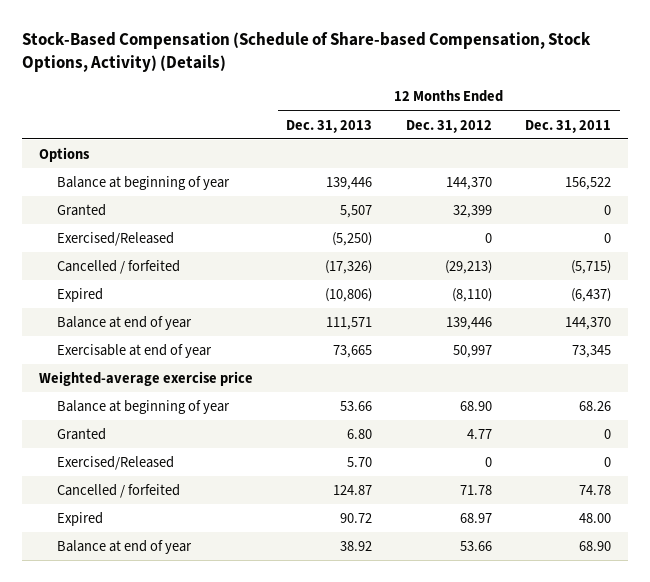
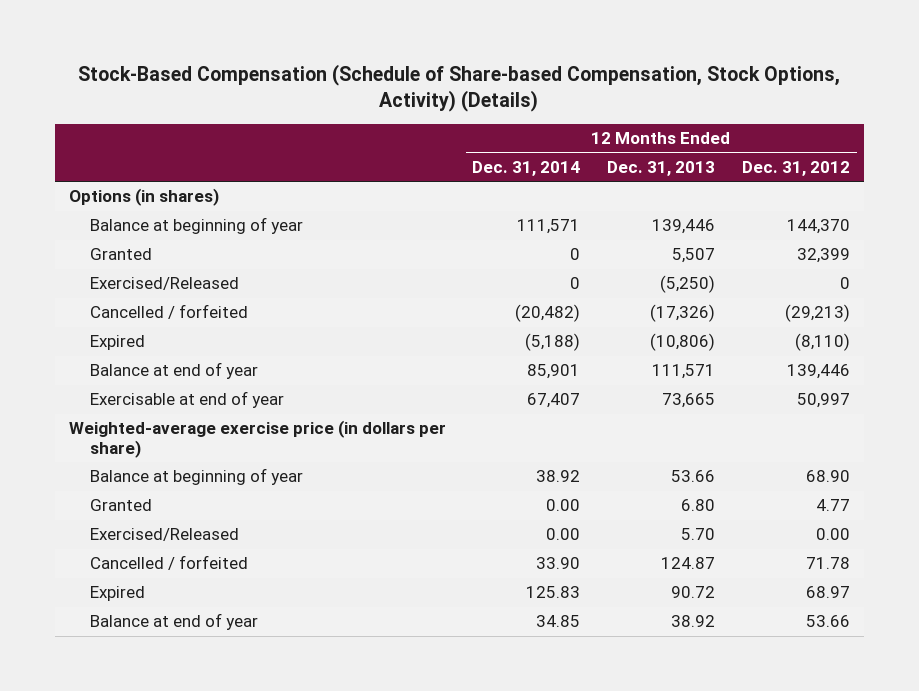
[525,119,612,133] Dec. 31, 2011 -> none
none -> [472,160,581,176] Dec. 31, 2014
[38,146,90,162] Options -> [68,188,219,207] Options (in shares)
[38,370,253,386] Weighted-average exercise price -> [68,420,446,458] Weighted-average exercise price (in dollars per share)
[484,456,492,467] 0 -> [816,528,851,541] 0.00

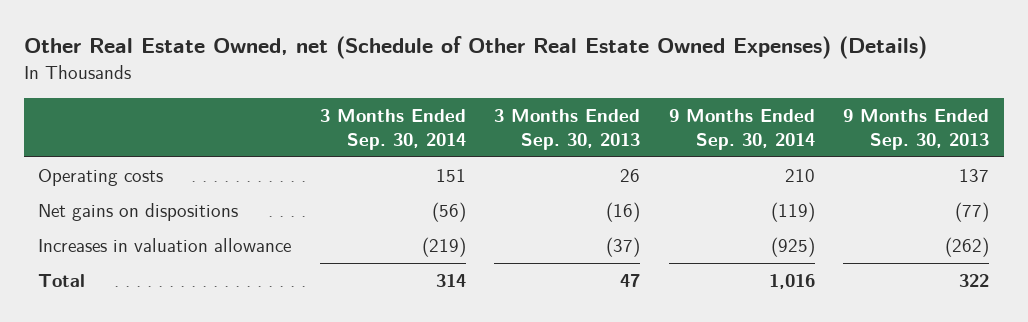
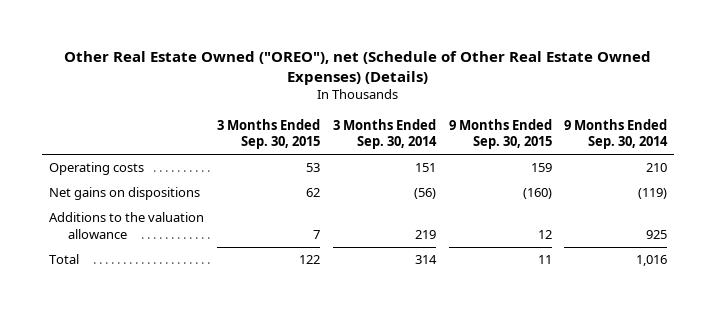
[24,36,928,60] Other Real Estate Owned, net (Schedule of Other Real Estate Owned Expenses) (Details) -> [64,51,652,86] Other Real Estate Owned ("OREO"), net (Schedule of Other Real Estate Owned Expenses) (Details)
[494,108,641,150] 3 Months Ended Sep. 30, 2013 -> none
[843,108,990,150] 9 Months Ended Sep. 30, 2013 -> none
none -> [216,118,320,150] 3 Months Ended Sep. 30, 2015
none -> [448,118,552,150] 9 Months Ended Sep. 30, 2015
[38,238,292,253] Increases in valuation allowance -> [48,212,204,239] Additions to the valuation allowance
[421,237,466,258] (219) -> [414,229,436,239] 219
[770,237,815,258] (925) -> [646,229,668,239] 925

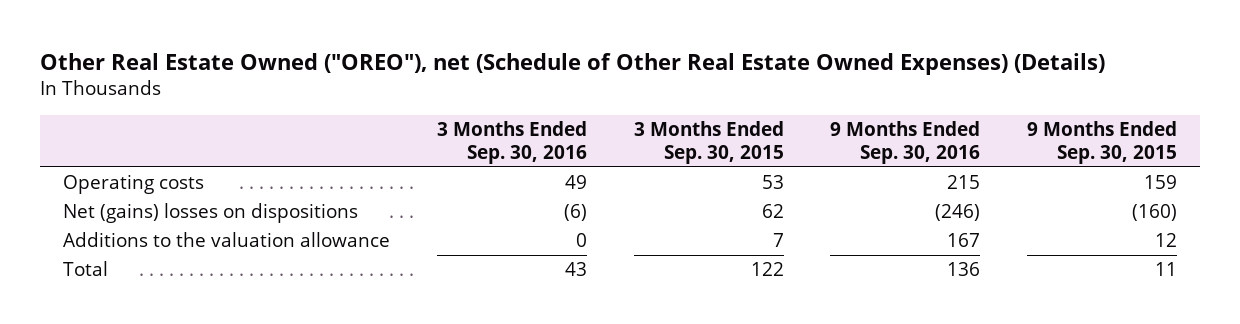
[332,118,437,150] 3 Months Ended Sep. 30, 2014 -> none
[564,118,669,150] 9 Months Ended Sep. 30, 2014 -> none
none -> [437,120,588,164] 3 Months Ended Sep. 30, 2016
none -> [830,120,981,164] 9 Months Ended Sep. 30, 2016
[48,187,200,201] Net gains on dispositions -> [63,203,359,224] Net (gains) losses on dispositions

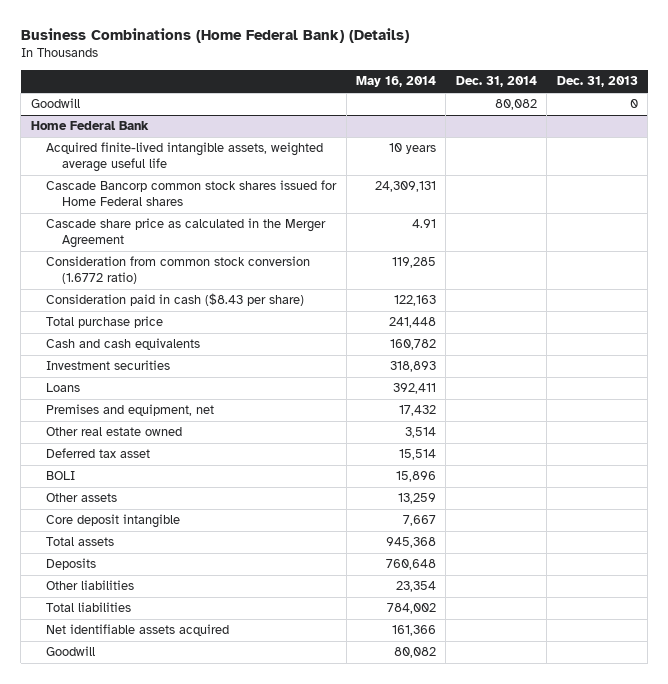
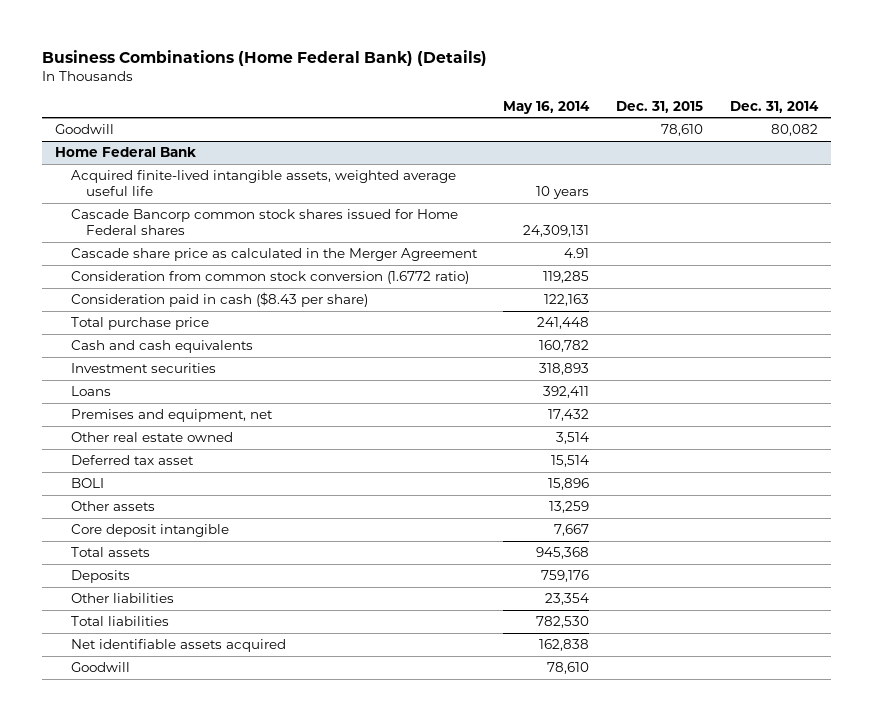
[556,76,638,88] Dec. 31, 2013 -> none
none -> [615,100,703,113] Dec. 31, 2015
[386,559,437,571] 760,648 -> [541,570,590,583] 759,176
[387,603,437,615] 784,002 -> [536,616,590,629] 782,530
[392,625,437,637] 161,366 -> [539,639,590,652] 162,838
[394,647,437,659] 80,082 -> [547,662,590,675] 78,610

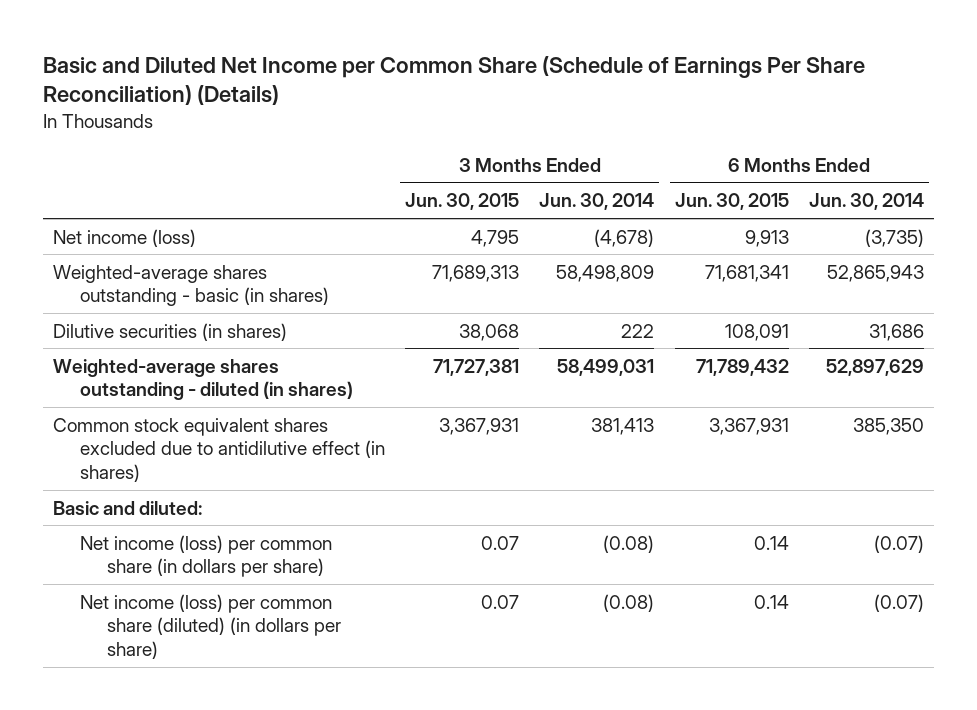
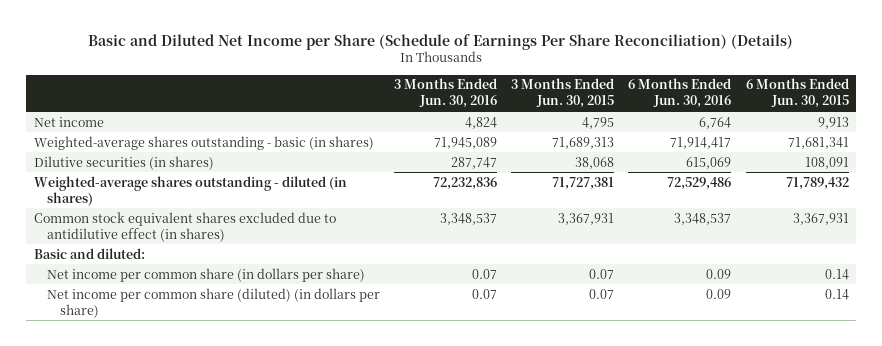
[43,55,866,106] Basic and Diluted Net Income per Common Share (Schedule of Earnings Per Share Reconciliation) (Details) -> [88,33,794,50] Basic and Diluted Net Income per Share (Schedule of Earnings Per Share Reconciliation) (Details)
[539,193,655,211] Jun. 30, 2014 -> none
[808,193,924,211] Jun. 30, 2014 -> none
none -> [394,78,498,109] 3 Months Ended Jun. 30, 2016
none -> [628,78,732,109] 6 Months Ended Jun. 30, 2016
[53,228,197,247] Net income (loss) -> [33,116,104,127] Net income
[80,534,333,578] Net income (loss) per common share (in dollars per share) -> [46,267,365,282] Net income per common share (in dollars per share)
[80,593,341,660] Net income (loss) per common share (diluted) (in dollars per share) -> [46,287,380,318] Net income per common share (diluted) (in dollars per share)

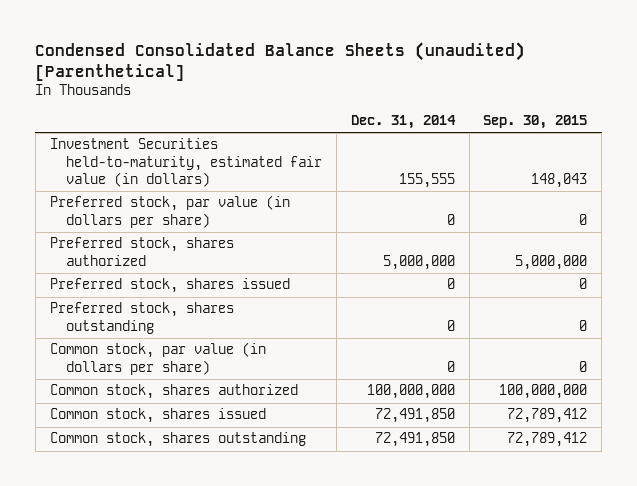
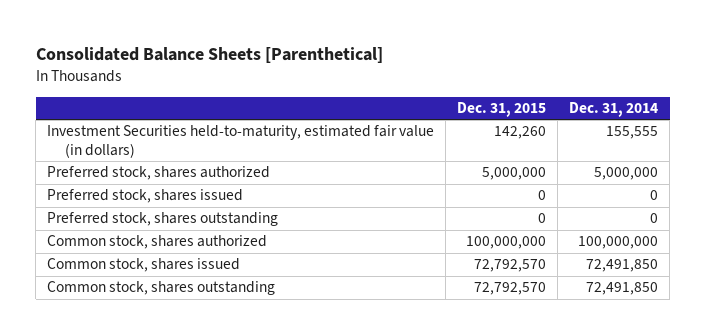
[35,42,526,82] Condensed Consolidated Balance Sheets (unaudited) [Parenthetical] -> [35,46,383,63] Consolidated Balance Sheets [Parenthetical]
[483,115,588,130] Sep. 30, 2015 -> none
none -> [457,102,547,118] Dec. 31, 2015
[49,195,290,228] Preferred stock, par value (in dollars per share) -> none
[49,342,266,375] Common stock, par value (in dollars per share) -> none

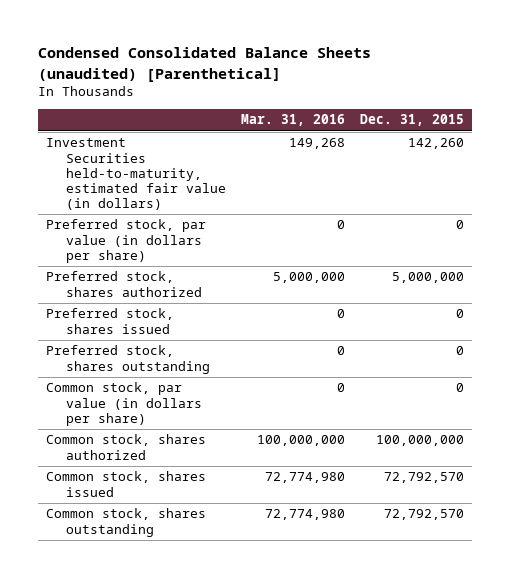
[35,46,383,63] Consolidated Balance Sheets [Parenthetical] -> [38,47,372,82] Condensed Consolidated Balance Sheets (unaudited) [Parenthetical]
[569,102,659,118] Dec. 31, 2014 -> none
none -> [241,114,346,127] Mar. 31, 2016
none -> [45,219,206,263] Preferred stock, par value (in dollars per share)
none -> [45,382,203,426] Common stock, par value (in dollars per share)

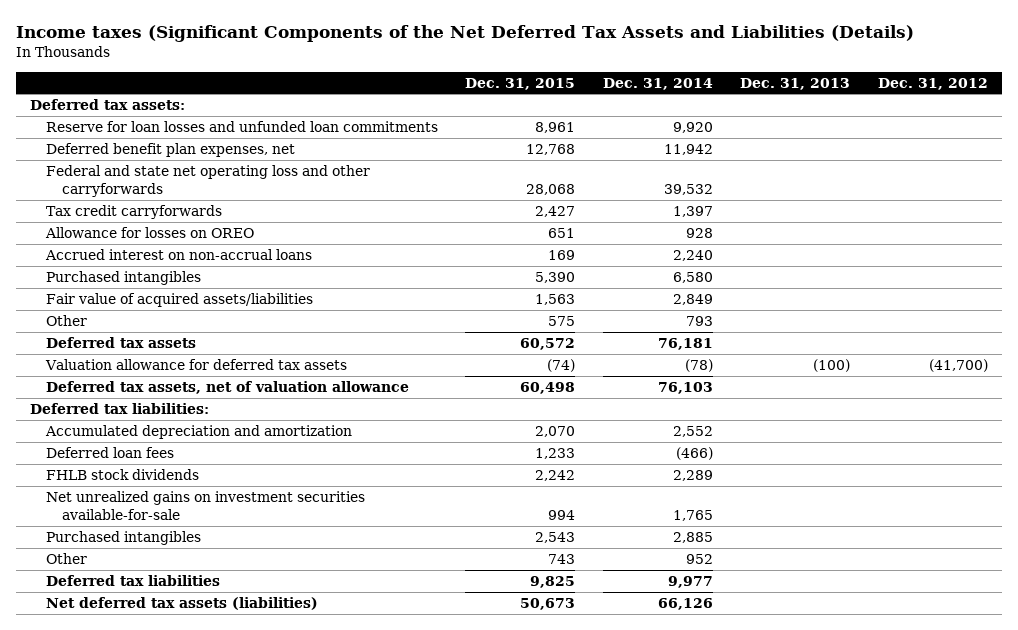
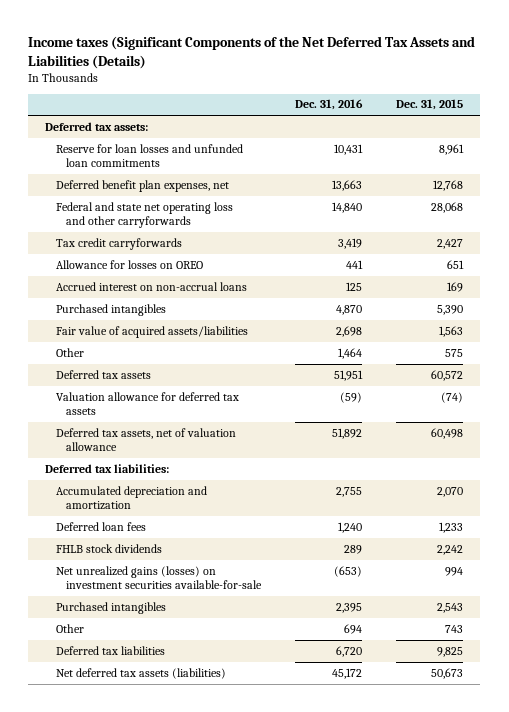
[602,77,713,90] Dec. 31, 2014 -> none
[740,77,851,90] Dec. 31, 2013 -> none
[877,77,988,90] Dec. 31, 2012 -> none
none -> [295,99,364,111] Dec. 31, 2016
[45,491,365,521] Net unrealized gains on investment securities available-for-sale -> [55,565,263,590] Net unrealized gains (losses) on investment securities available-for-sale

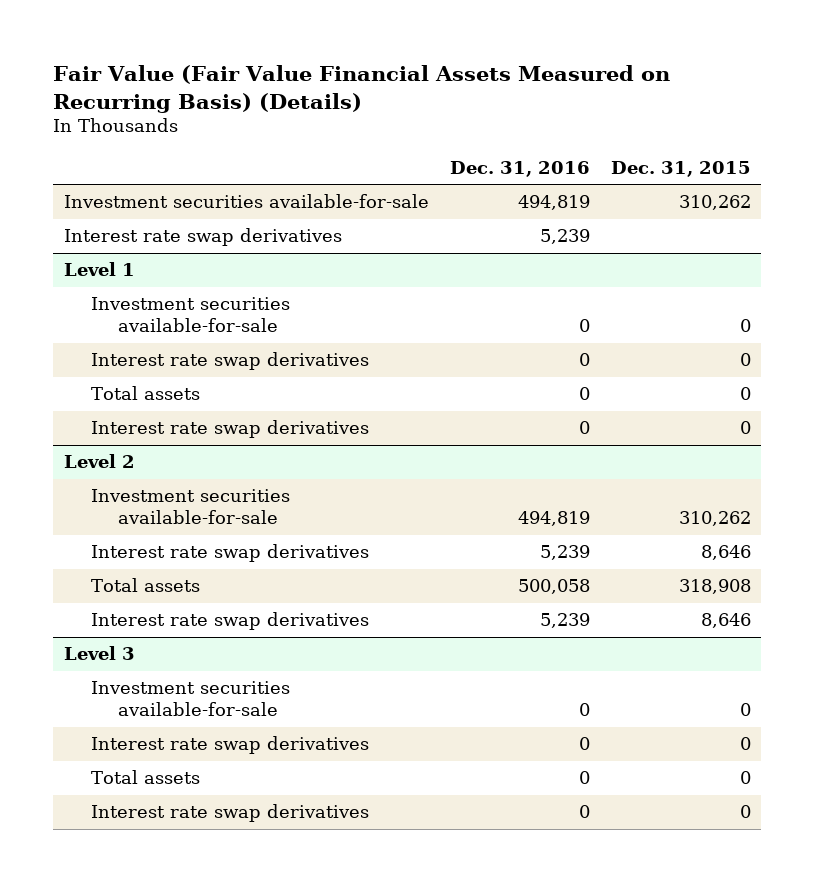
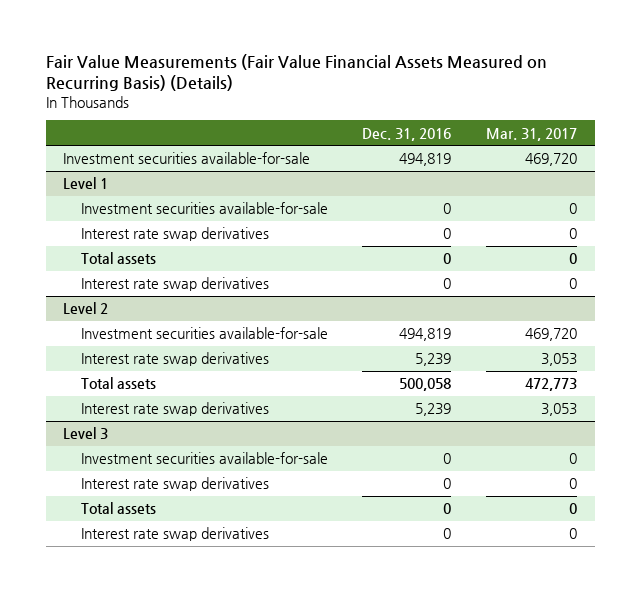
[53,64,671,113] Fair Value (Fair Value Financial Assets Measured on Recurring Basis) (Details) -> [45,53,547,92] Fair Value Measurements (Fair Value Financial Assets Measured on Recurring Basis) (Details)
[610,160,751,177] Dec. 31, 2015 -> none
none -> [486,127,578,141] Mar. 31, 2017
[63,228,342,247] Interest rate swap derivatives -> none

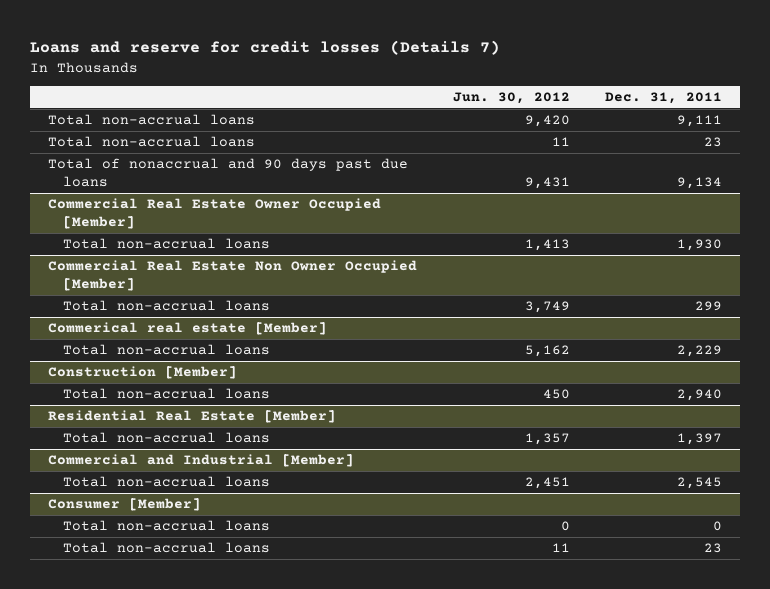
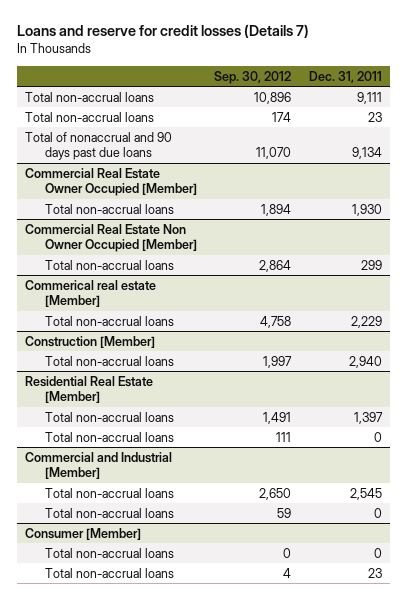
[452,91,570,104] Jun. 30, 2012 -> none
none -> [214,70,292,84] Sep. 30, 2012
none -> [45,431,175,442] Total non-accrual loans
none -> [45,507,175,518] Total non-accrual loans

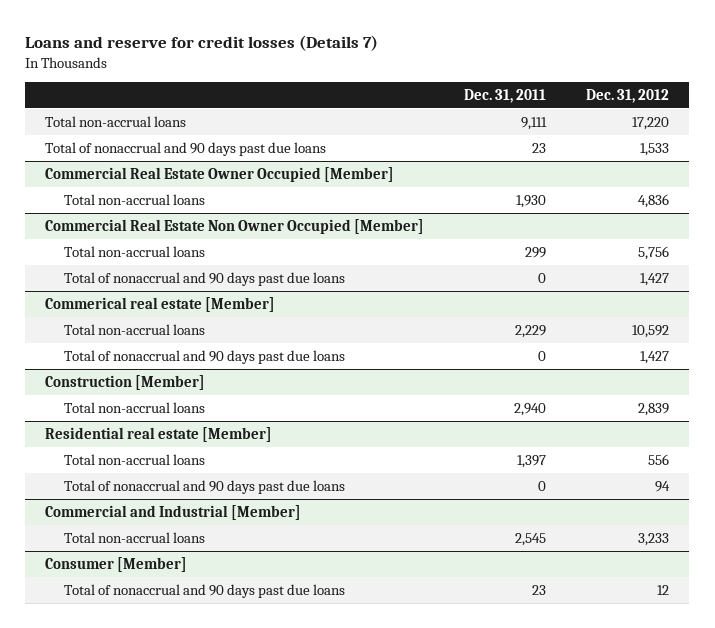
[214,70,292,84] Sep. 30, 2012 -> none
none -> [586,89,670,104] Dec. 31, 2012
[25,111,155,122] Total non-accrual loans -> none
[351,147,382,160] 9,134 -> [532,142,547,153] 23
none -> [64,271,346,286] Total of nonaccrual and 90 days past due loans
none -> [64,349,346,364] Total of nonaccrual and 90 days past due loans
[25,375,154,404] Residential Real Estate [Member] -> [45,426,273,442] Residential real estate [Member]
[45,431,175,442] Total non-accrual loans -> none
none -> [64,479,346,494] Total of nonaccrual and 90 days past due loans
[45,507,175,518] Total non-accrual loans -> none
[45,547,175,558] Total non-accrual loans -> none
[45,567,175,578] Total non-accrual loans -> none
none -> [64,583,346,598] Total of nonaccrual and 90 days past due loans

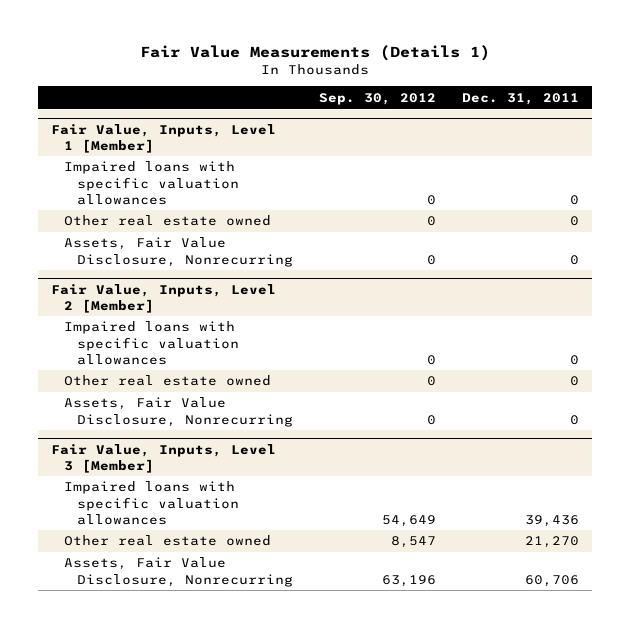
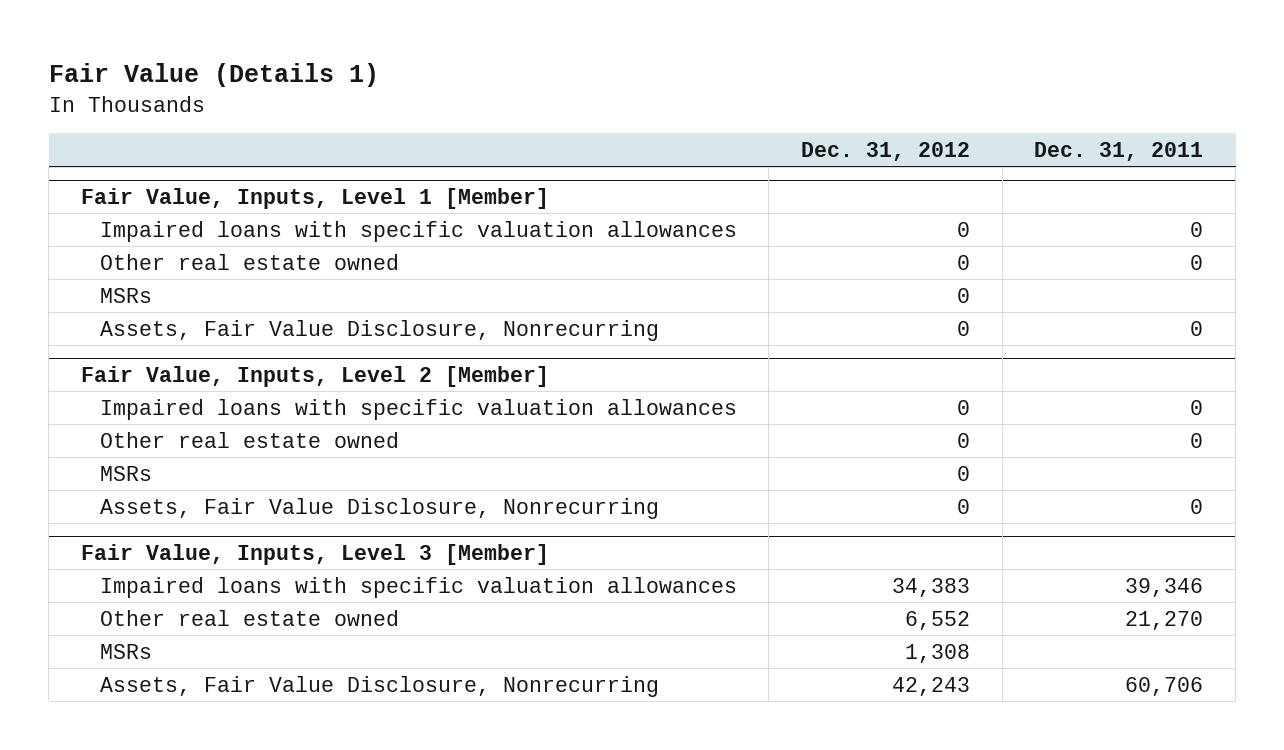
[139,45,490,62] Fair Value Measurements (Details 1) -> [48,63,379,88] Fair Value (Details 1)
[319,92,437,105] Sep. 30, 2012 -> none
none -> [801,142,971,162] Dec. 31, 2012
none -> [99,287,152,303] MSRs
none -> [99,465,152,481] MSRs
[525,514,580,527] 39,436 -> [1125,577,1204,597] 39,346
none -> [99,643,152,659] MSRs

